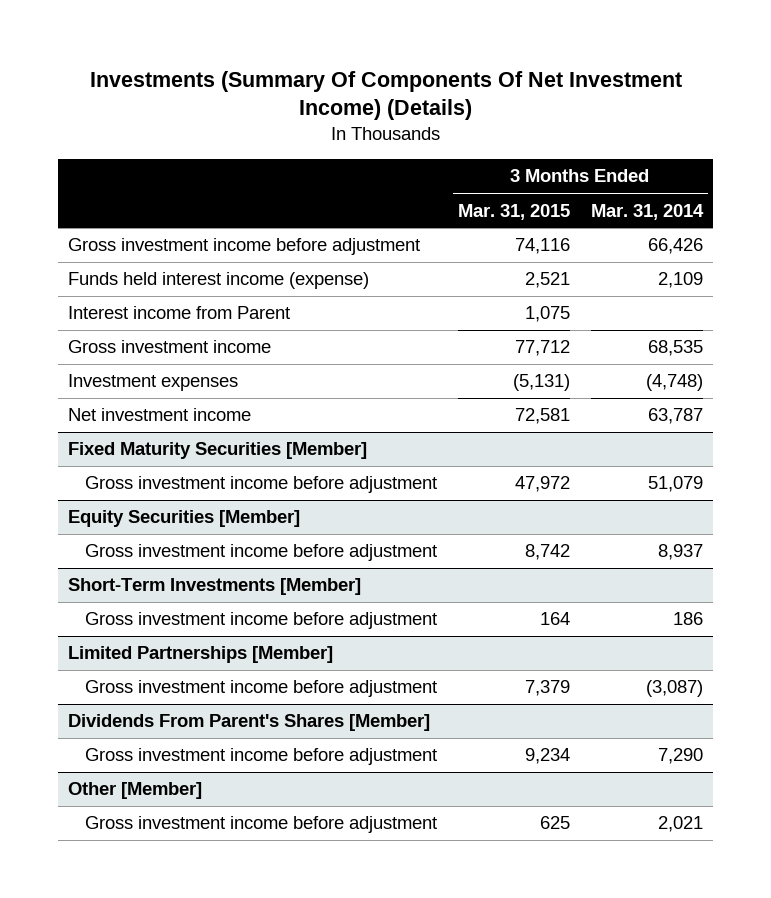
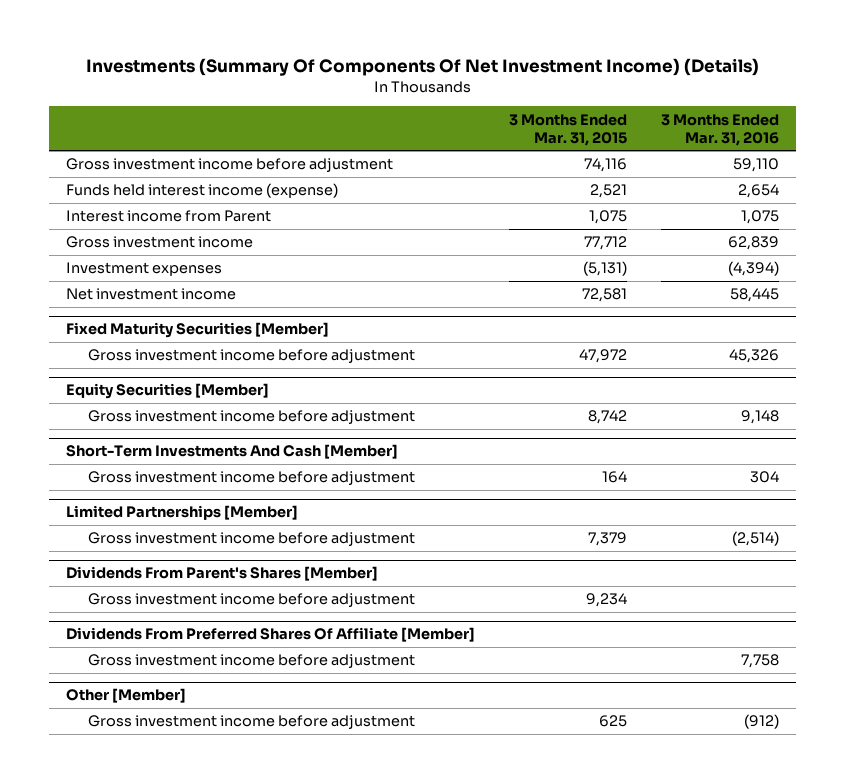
[590,203,704,220] Mar. 31, 2014 -> none
none -> [660,113,779,146] 3 Months Ended Mar. 31, 2016
[68,578,362,596] Short-Term Investments [Member] -> [66,444,399,460] Short-Term Investments And Cash [Member]
none -> [66,627,476,643] Dividends From Preferred Shares Of Affiliate [Member]
none -> [87,654,415,669] Gross investment income before adjustment

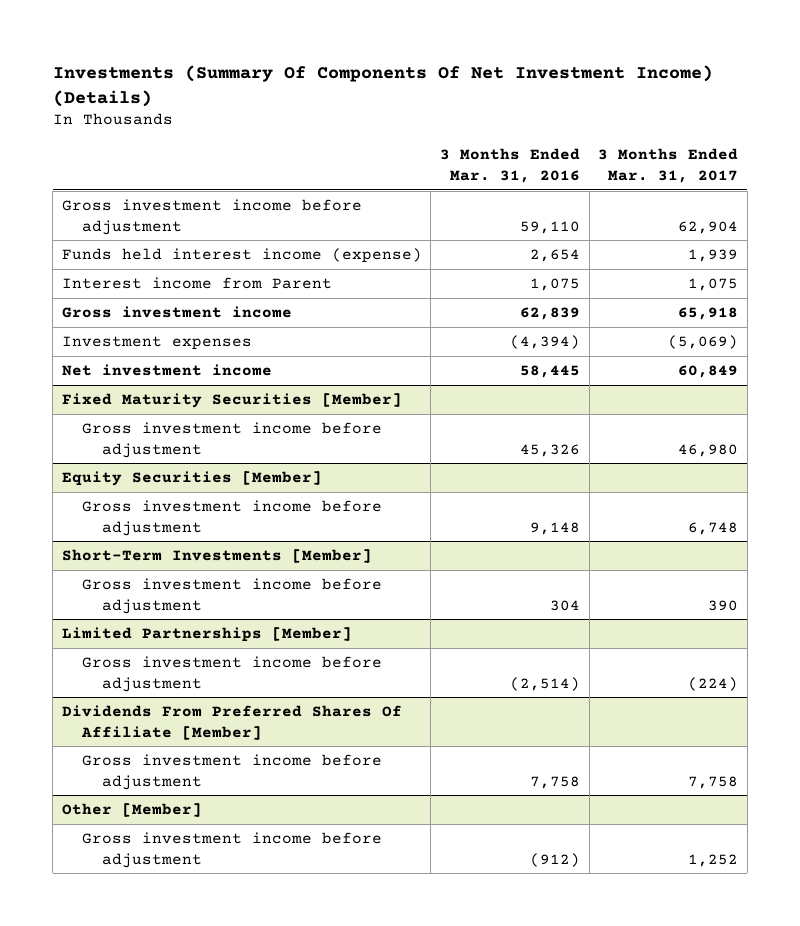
[509,113,628,146] 3 Months Ended Mar. 31, 2015 -> none
none -> [598,148,739,184] 3 Months Ended Mar. 31, 2017
[66,444,399,460] Short-Term Investments And Cash [Member] -> [61,549,372,564] Short-Term Investments [Member]
[66,566,379,582] Dividends From Parent's Shares [Member] -> none
[87,593,415,608] Gross investment income before adjustment -> none

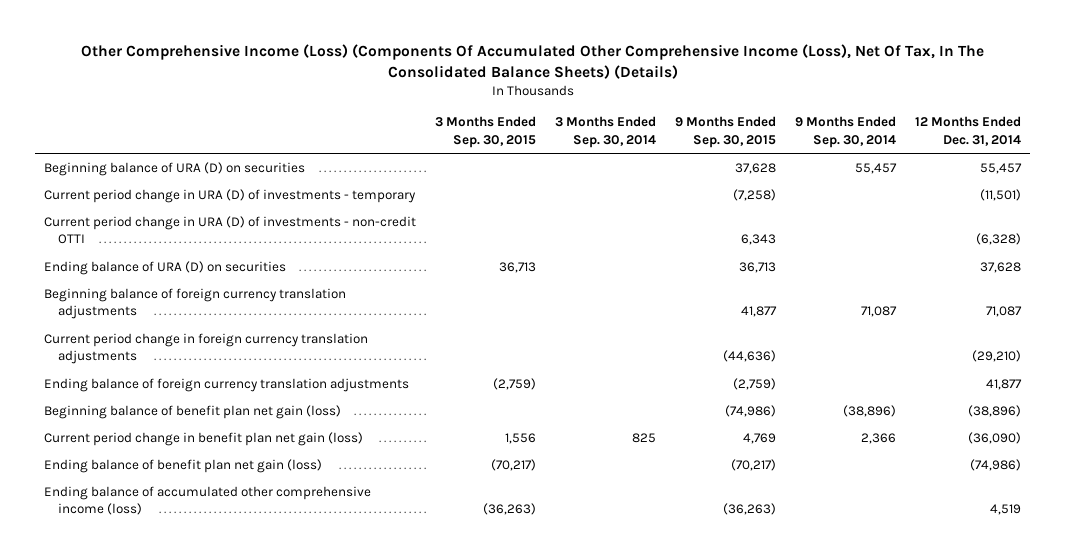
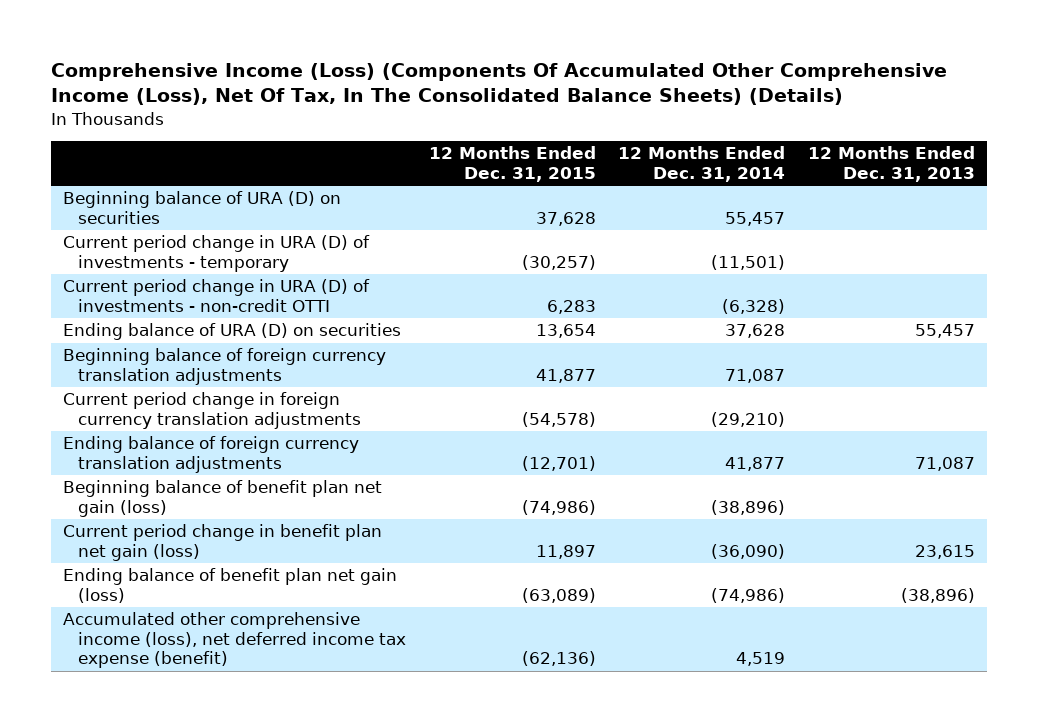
[80,43,984,79] Other Comprehensive Income (Loss) (Components Of Accumulated Other Comprehensive Income (Loss), Net Of Tax, In The Consolidated Balance Sheets) (Details) -> [51,62,948,106] Comprehensive Income (Loss) (Components Of Accumulated Other Comprehensive Income (Loss), Net Of Tax, In The Consolidated Balance Sheets) (Details)
[435,116,537,148] 3 Months Ended Sep. 30, 2015 -> none
[555,116,657,148] 3 Months Ended Sep. 30, 2014 -> none
[675,116,777,148] 9 Months Ended Sep. 30, 2015 -> none
[795,116,897,148] 9 Months Ended Sep. 30, 2014 -> none
none -> [428,146,596,182] 12 Months Ended Dec. 31, 2015
none -> [808,146,976,182] 12 Months Ended Dec. 31, 2013
[44,485,372,516] Ending balance of accumulated other comprehensive income (loss) -> [62,612,406,669] Accumulated other comprehensive income (loss), net deferred income tax expense (benefit)

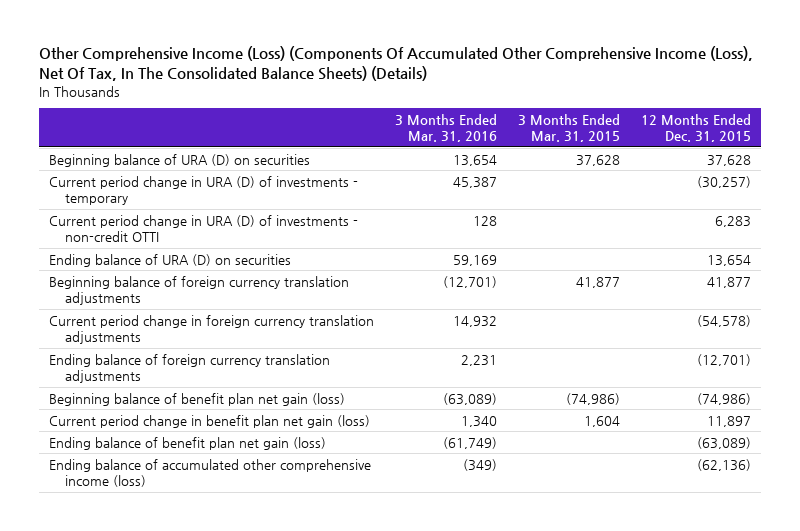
[51,62,948,106] Comprehensive Income (Loss) (Components Of Accumulated Other Comprehensive Income (Loss), Net Of Tax, In The Consolidated Balance Sheets) (Details) -> [38,46,753,82] Other Comprehensive Income (Loss) (Components Of Accumulated Other Comprehensive Income (Loss), Net Of Tax, In The Consolidated Balance Sheets) (Details)
[618,146,786,182] 12 Months Ended Dec. 31, 2014 -> none
[808,146,976,182] 12 Months Ended Dec. 31, 2013 -> none
none -> [395,113,498,143] 3 Months Ended Mar. 31, 2016
none -> [517,113,620,143] 3 Months Ended Mar. 31, 2015
[62,612,406,669] Accumulated other comprehensive income (loss), net deferred income tax expense (benefit) -> [49,458,372,487] Ending balance of accumulated other comprehensive income (loss)

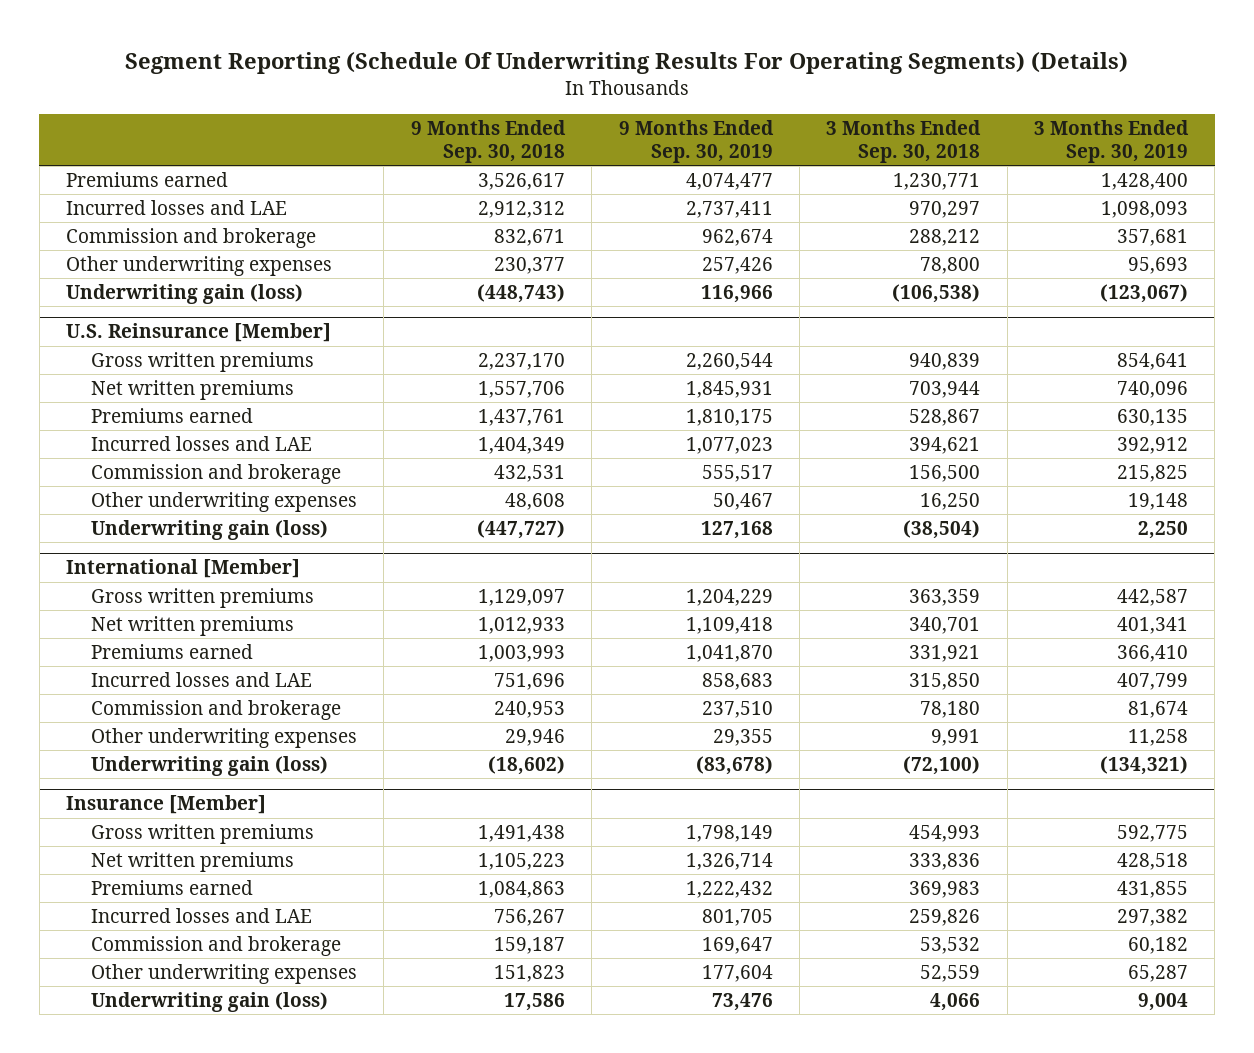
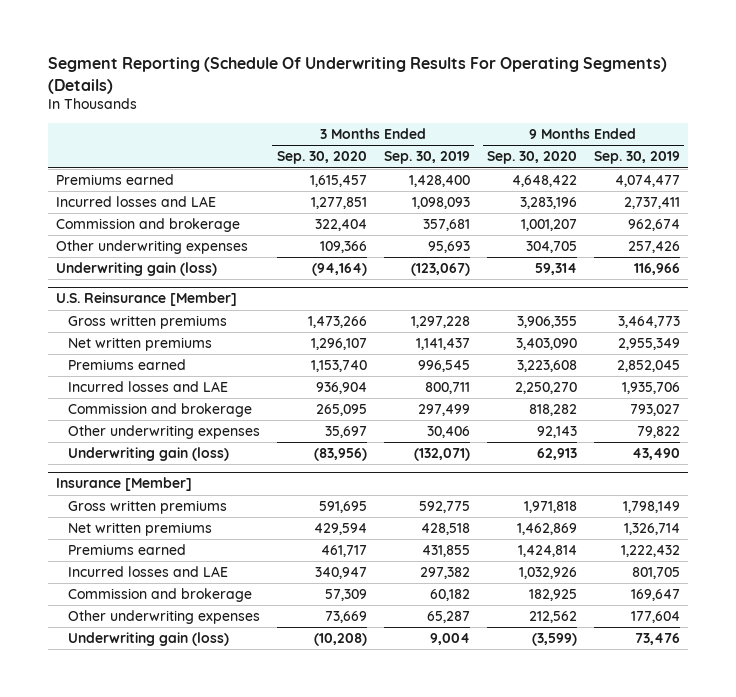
[410,120,566,164] 9 Months Ended Sep. 30, 2018 -> none
[826,120,982,164] 3 Months Ended Sep. 30, 2018 -> none
none -> [276,151,367,165] Sep. 30, 2020
none -> [486,151,577,165] Sep. 30, 2020
[66,559,301,579] International [Member] -> none
[91,587,315,608] Gross written premiums -> none
[91,615,295,636] Net written premiums -> none
[91,643,254,659] Premiums earned -> none
[91,671,313,687] Incurred losses and LAE -> none
[91,699,342,720] Commission and brokerage -> none
[91,727,358,748] Other underwriting expenses -> none
[91,755,329,776] Underwriting gain (loss) -> none
[685,352,773,370] 2,260,544 -> [617,316,680,329] 3,464,773
[1117,352,1189,370] 854,641 -> [410,316,470,329] 1,297,228
[685,380,773,398] 1,845,931 -> [617,338,680,351] 2,955,349
[1117,380,1189,398] 740,096 -> [415,338,470,351] 1,141,437
[685,408,773,426] 1,810,175 -> [616,360,680,373] 2,852,045
[1117,408,1189,426] 630,135 -> [417,360,470,373] 996,545
[685,436,773,454] 1,077,023 -> [621,382,680,395] 1,935,706
[1117,436,1189,454] 392,912 -> [424,382,470,395] 800,711
[701,464,773,482] 555,517 -> [629,404,680,417] 793,027
[1117,464,1189,482] 215,825 -> [417,404,470,417] 297,499
[712,492,773,510] 50,467 -> [636,426,680,439] 79,822
[1128,492,1189,510] 19,148 -> [426,426,470,439] 30,406
[700,520,773,539] 127,168 -> [631,448,680,461] 43,490
[1138,520,1189,539] 2,250 -> [413,448,470,462] (132,071)

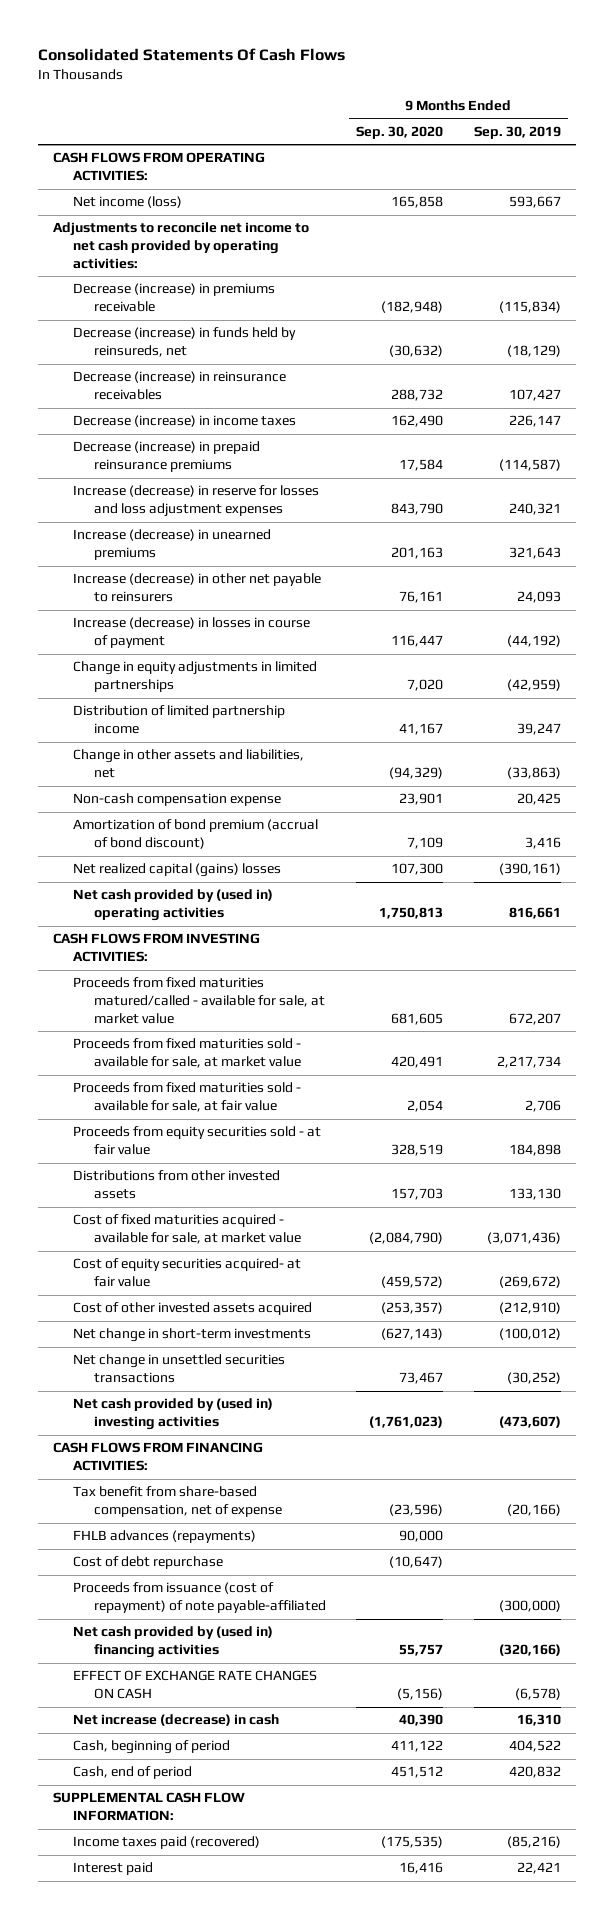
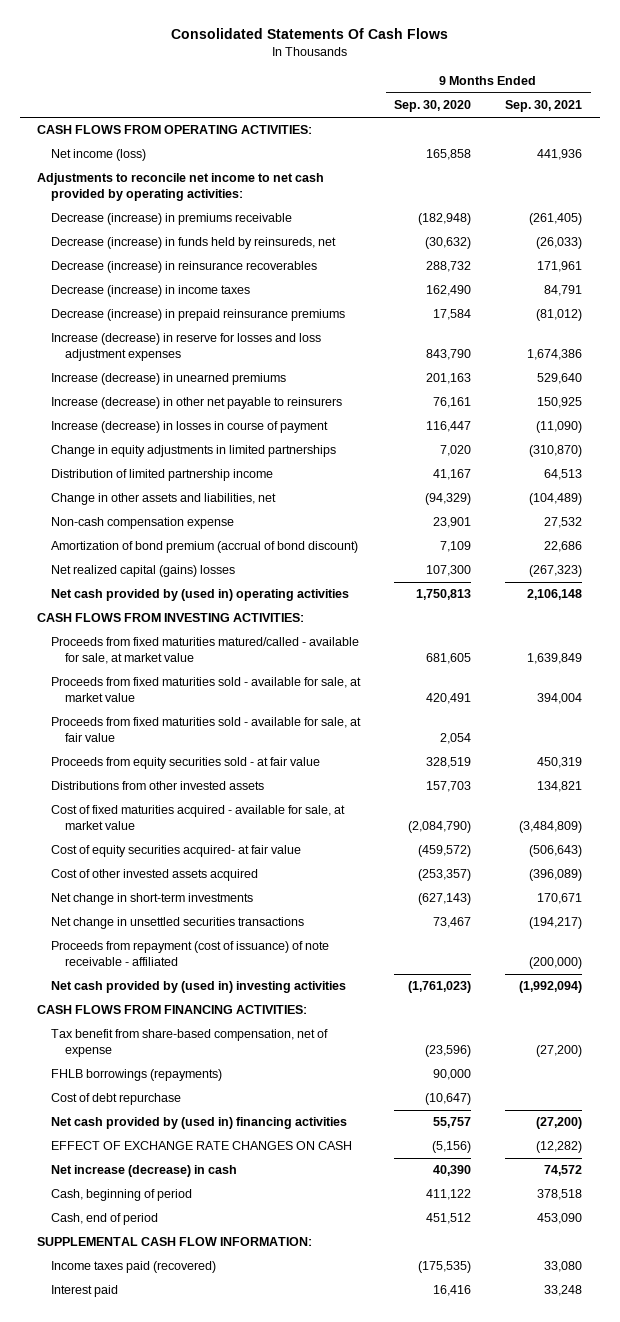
[473,125,561,139] Sep. 30, 2019 -> none
none -> [505,100,583,113] Sep. 30, 2021
[73,371,287,401] Decrease (increase) in reinsurance receivables -> [51,261,318,274] Decrease (increase) in reinsurance recoverables
none -> [51,941,330,967] Proceeds from repayment (cost of issuance) of note receivable - affiliated
[73,1530,257,1544] FHLB advances (repayments) -> [51,1069,223,1082] FHLB borrowings (repayments)
[73,1582,326,1614] Proceeds from issuance (cost of repayment) of note payable-affiliated -> none

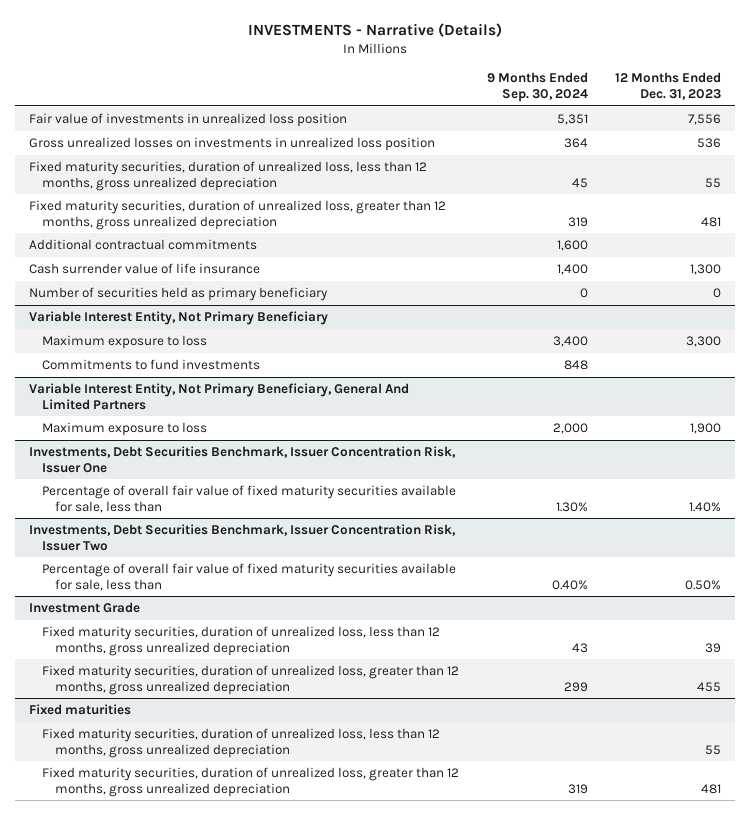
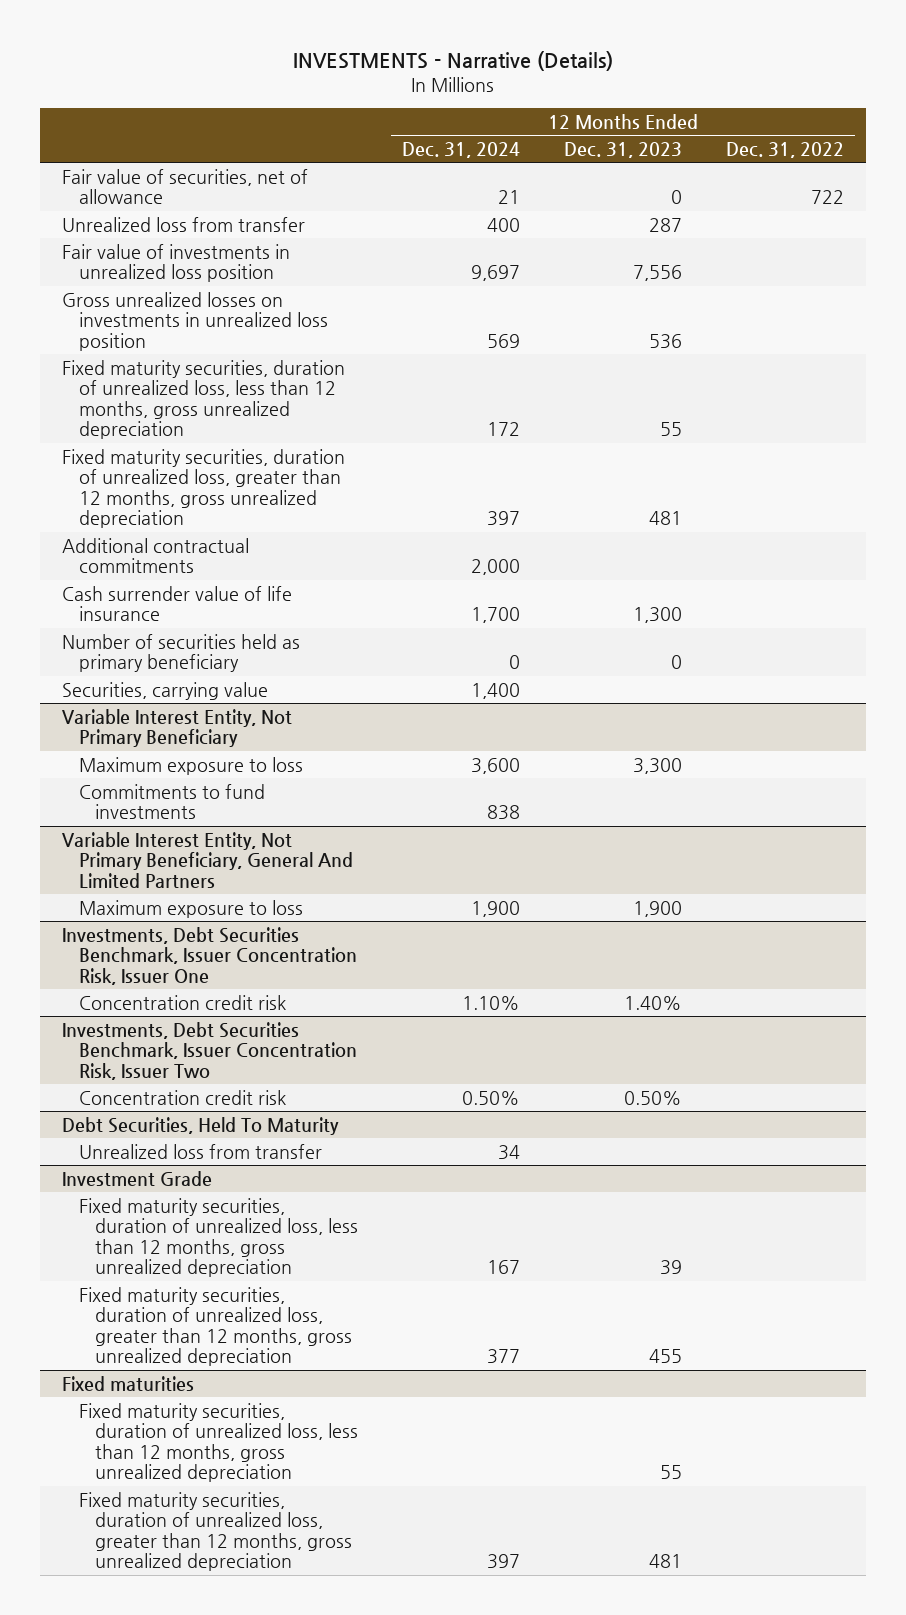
[486,72,588,103] 9 Months Ended Sep. 30, 2024 -> none
none -> [402,141,521,158] Dec. 31, 2024
none -> [726,141,845,158] Dec. 31, 2022
none -> [62,168,309,205] Fair value of securities, net of allowance
none -> [62,216,306,232] Unrealized loss from transfer
none -> [62,681,269,700] Securities, carrying value
[41,484,456,513] Percentage of overall fair value of fixed maturity securities available for sale, less than -> [78,994,286,1010] Concentration credit risk
[41,562,456,591] Percentage of overall fair value of fixed maturity securities available for sale, less than -> [78,1089,286,1105] Concentration credit risk
none -> [62,1116,340,1135] Debt Securities, Held To Maturity
none -> [78,1143,322,1159] Unrealized loss from transfer

